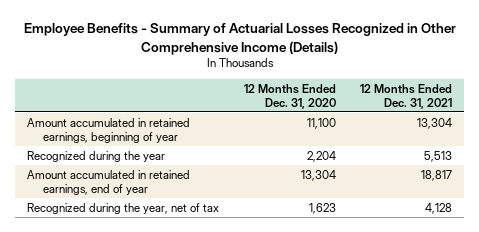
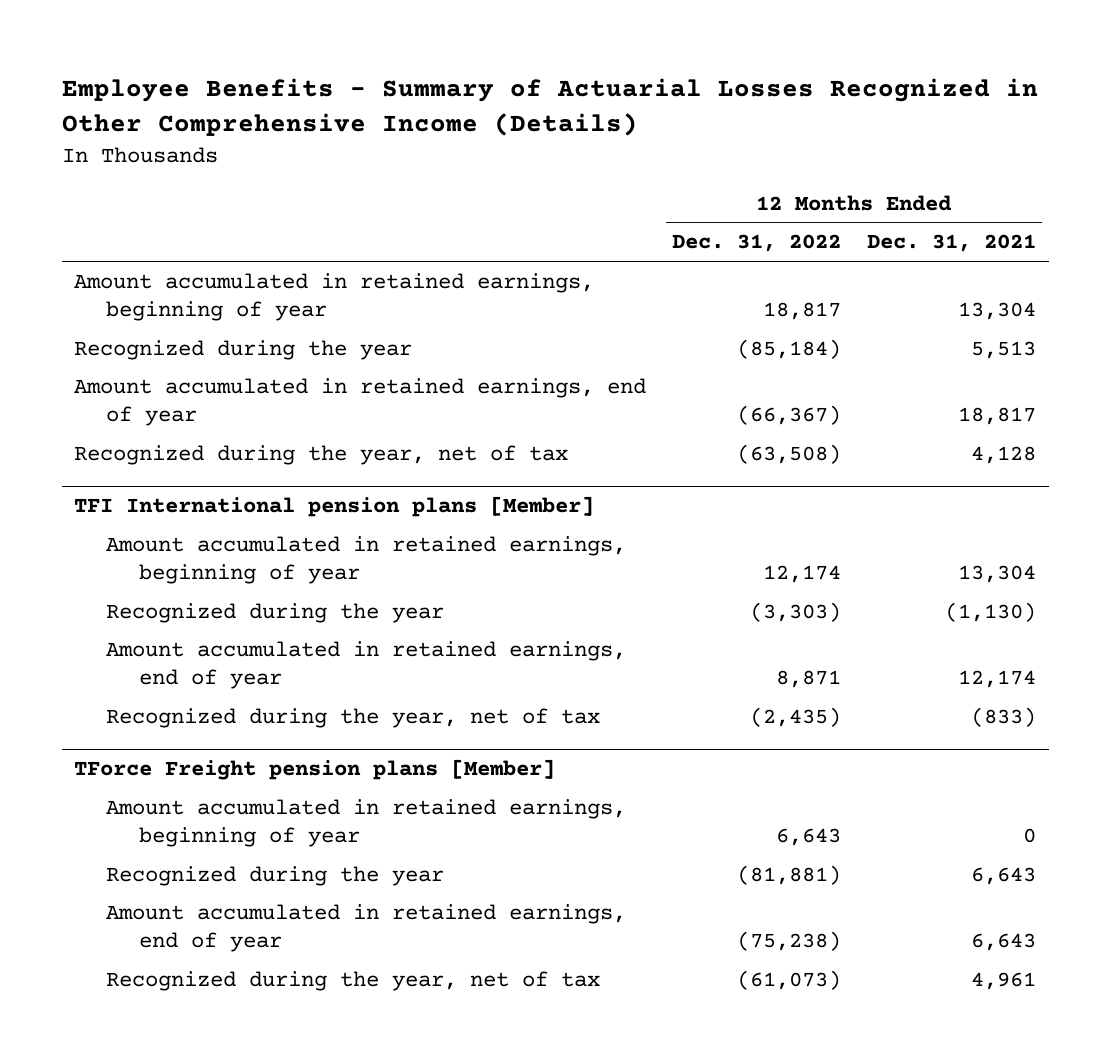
[243,83,336,109] 12 Months Ended Dec. 31, 2020 -> none
none -> [672,234,842,253] Dec. 31, 2022
none -> [74,495,595,517] TFI International pension plans [Member]
none -> [106,535,627,585] Amount accumulated in retained earnings, beginning of year
none -> [106,602,445,623] Recognized during the year
none -> [106,640,627,690] Amount accumulated in retained earnings, end of year
none -> [106,707,601,728] Recognized during the year, net of tax
none -> [74,758,556,780] TForce Freight pension plans [Member]
none -> [106,798,627,848] Amount accumulated in retained earnings, beginning of year
none -> [106,865,445,886] Recognized during the year
none -> [106,903,627,953] Amount accumulated in retained earnings, end of year
none -> [106,970,601,991] Recognized during the year, net of tax

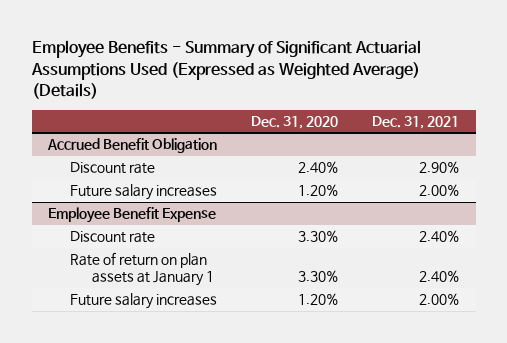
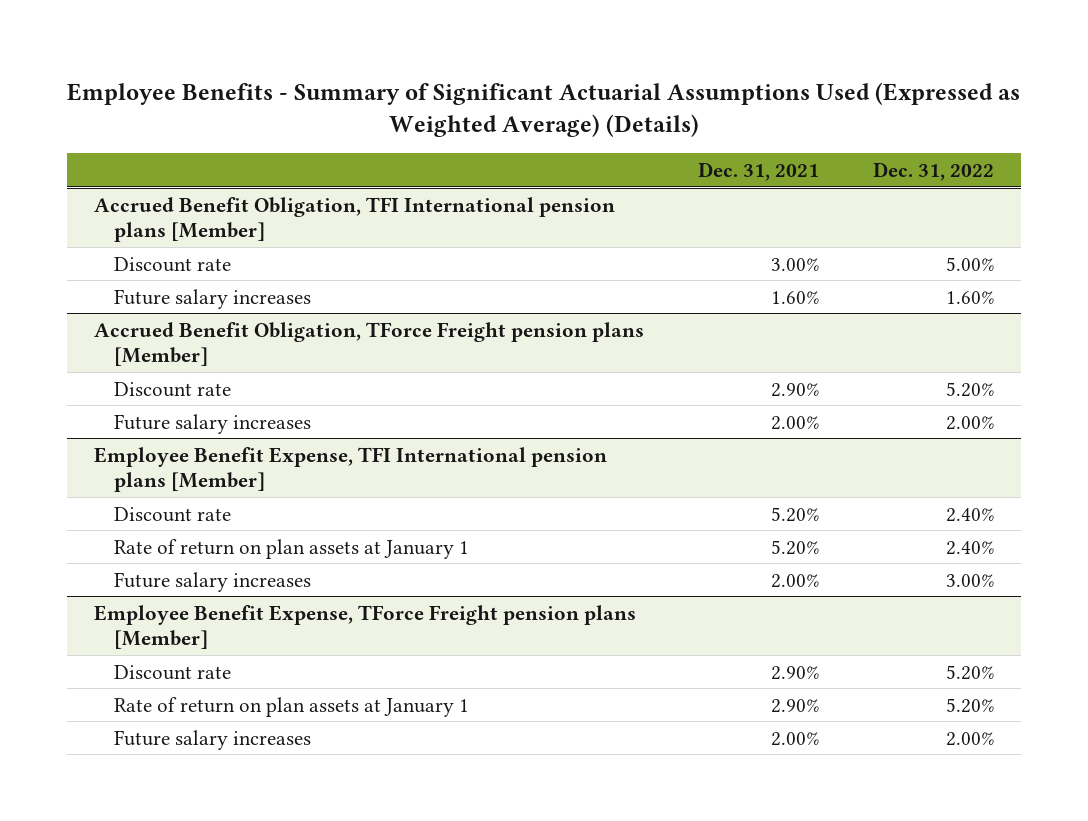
[251,116,339,130] Dec. 31, 2020 -> none
none -> [873,161,995,181] Dec. 31, 2022
[47,138,218,154] Accrued Benefit Obligation -> none
none -> [94,196,616,242] Accrued Benefit Obligation, TFI International pension plans [Member]
none -> [114,256,232,272] Discount rate
none -> [114,288,312,309] Future salary increases
none -> [94,321,645,366] Accrued Benefit Obligation, TForce Freight pension plans [Member]
[48,207,217,224] Employee Benefit Expense -> none
none -> [94,446,608,492] Employee Benefit Expense, TFI International pension plans [Member]
[418,230,459,243] 2.40% -> [771,506,820,522] 5.20%
[418,270,459,283] 2.40% -> [771,539,820,555] 5.20%
none -> [94,604,637,649] Employee Benefit Expense, TForce Freight pension plans [Member]
none -> [114,664,232,680] Discount rate
none -> [114,696,470,717] Rate of return on plan assets at January 1
none -> [114,729,312,750] Future salary increases

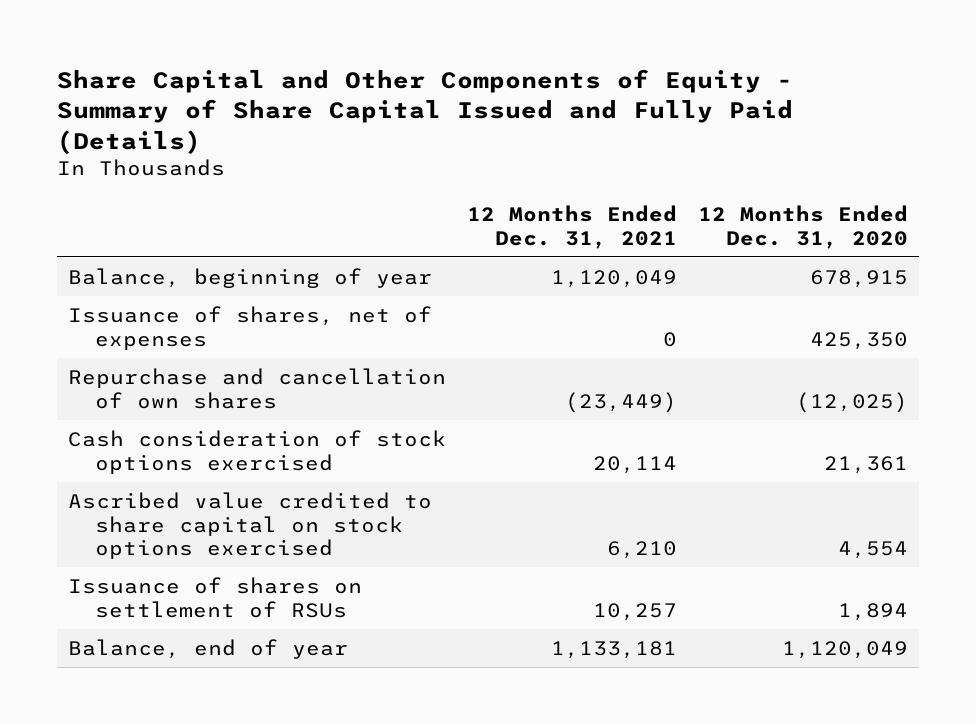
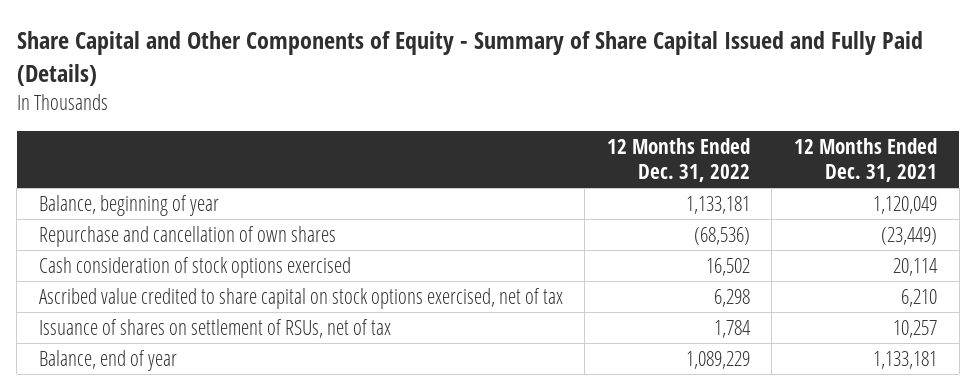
[698,205,909,249] 12 Months Ended Dec. 31, 2020 -> none
none -> [606,137,750,183] 12 Months Ended Dec. 31, 2022
[67,305,432,350] Issuance of shares, net of expenses -> none
[67,491,432,560] Ascribed value credited to share capital on stock options exercised -> [38,287,563,309] Ascribed value credited to share capital on stock options exercised, net of tax
[67,576,362,618] Issuance of shares on settlement of RSUs -> [38,318,391,338] Issuance of shares on settlement of RSUs, net of tax

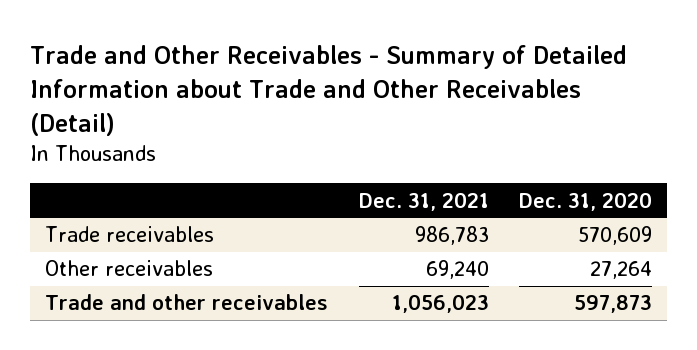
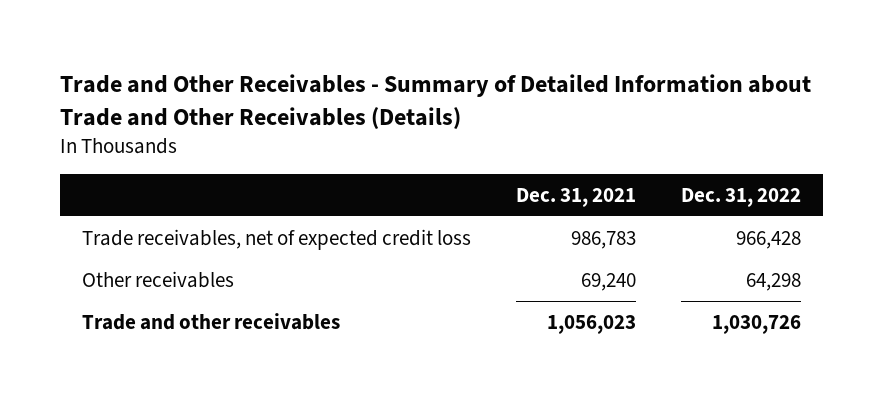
[29,44,627,136] Trade and Other Receivables - Summary of Detailed Information about Trade and Other Receivables (Detail) -> [59,74,811,130] Trade and Other Receivables - Summary of Detailed Information about Trade and Other Receivables (Details)
[519,191,653,211] Dec. 31, 2020 -> none
none -> [680,188,801,208] Dec. 31, 2022
[45,226,215,243] Trade receivables -> [82,228,472,250] Trade receivables, net of expected credit loss

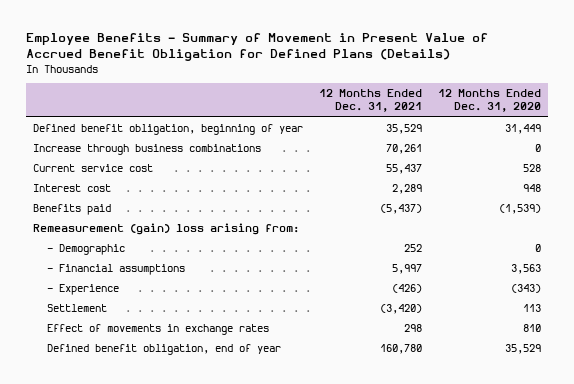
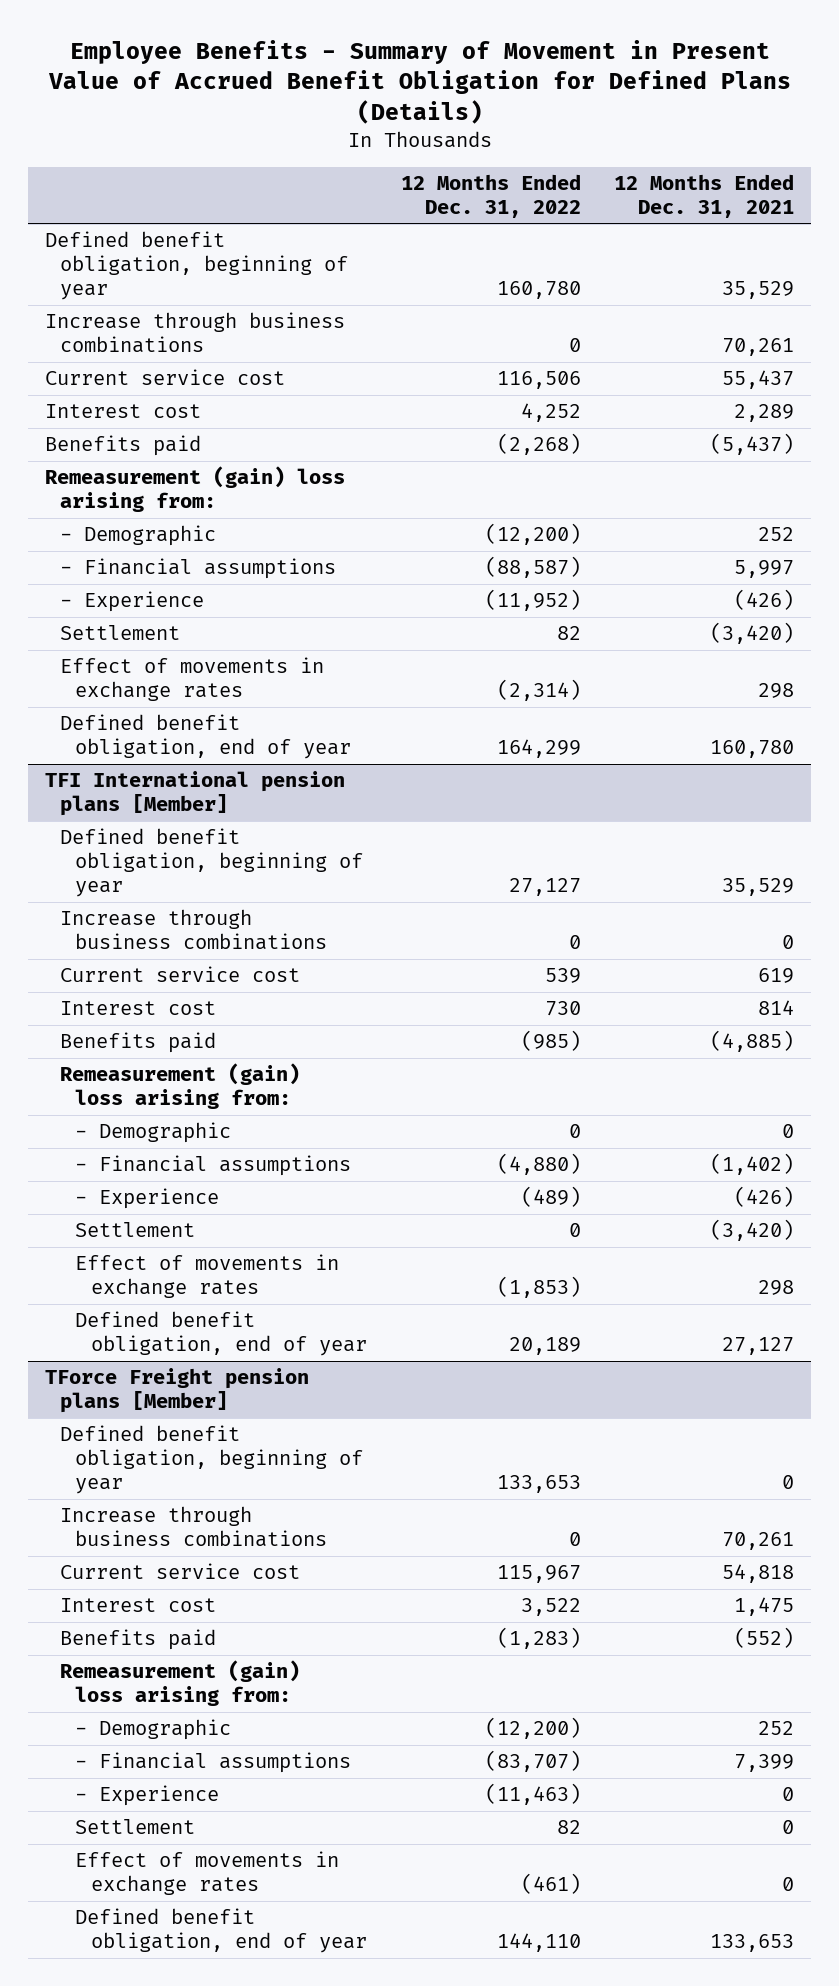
[437,89,541,113] 12 Months Ended Dec. 31, 2020 -> none
none -> [400,173,581,219] 12 Months Ended Dec. 31, 2022
none -> [45,771,346,817] TFI International pension plans [Member]
none -> [60,828,364,898] Defined benefit obligation, beginning of year
none -> [60,909,328,951] Increase through business combinations
none -> [60,966,301,983] Current service cost
none -> [60,1001,217,1016] Interest cost
none -> [60,1032,217,1054] Benefits paid
none -> [60,1063,301,1110] Remeasurement (gain) loss arising from:
none -> [75,1122,232,1144] - Demographic
none -> [75,1155,352,1177] - Financial assumptions
none -> [75,1188,220,1210] - Experience
none -> [75,1222,196,1238] Settlement
none -> [75,1254,340,1299] Effect of movements in exchange rates
none -> [75,1311,367,1357] Defined benefit obligation, end of year
none -> [45,1368,310,1414] TForce Freight pension plans [Member]
none -> [60,1425,364,1495] Defined benefit obligation, beginning of year
none -> [60,1506,328,1548] Increase through business combinations
none -> [60,1563,301,1580] Current service cost
none -> [60,1598,217,1613] Interest cost
none -> [60,1629,217,1651] Benefits paid
none -> [60,1660,301,1707] Remeasurement (gain) loss arising from:
none -> [75,1719,232,1741] - Demographic
none -> [75,1752,352,1774] - Financial assumptions
none -> [75,1785,220,1807] - Experience
none -> [75,1819,196,1835] Settlement
none -> [75,1851,340,1896] Effect of movements in exchange rates
none -> [75,1908,367,1954] Defined benefit obligation, end of year

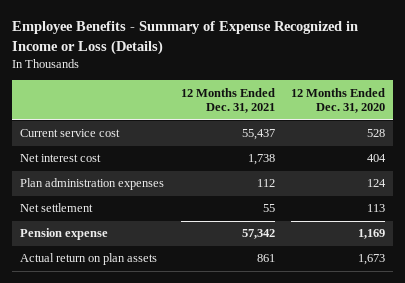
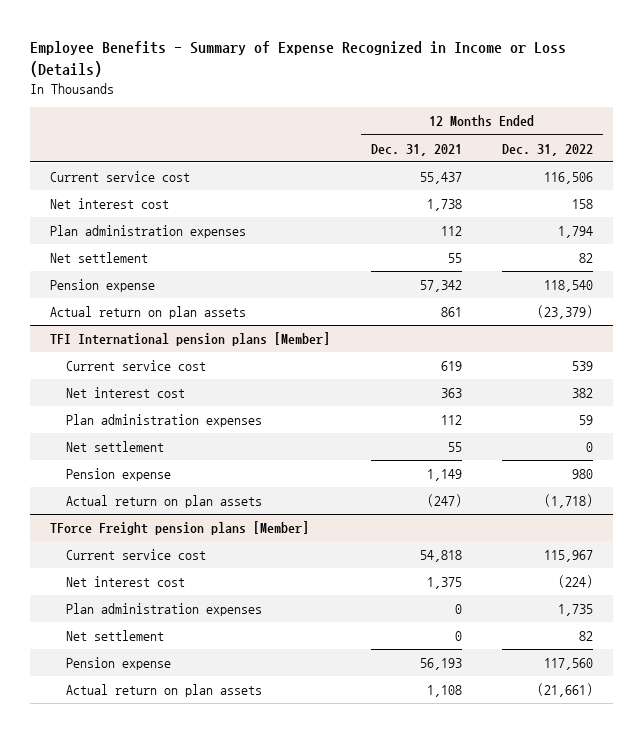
[291,87,386,114] 12 Months Ended Dec. 31, 2020 -> none
none -> [501,143,593,156] Dec. 31, 2022
none -> [50,332,331,347] TFI International pension plans [Member]
none -> [66,360,207,372] Current service cost
none -> [66,387,186,399] Net interest cost
none -> [66,414,263,428] Plan administration expenses
none -> [66,441,165,453] Net settlement
none -> [66,468,172,482] Pension expense
none -> [66,495,263,509] Actual return on plan assets
none -> [50,521,310,536] TForce Freight pension plans [Member]
none -> [66,549,207,561] Current service cost
none -> [66,576,186,588] Net interest cost
none -> [66,603,263,617] Plan administration expenses
none -> [66,630,165,642] Net settlement
none -> [66,657,172,671] Pension expense
none -> [66,684,263,698] Actual return on plan assets

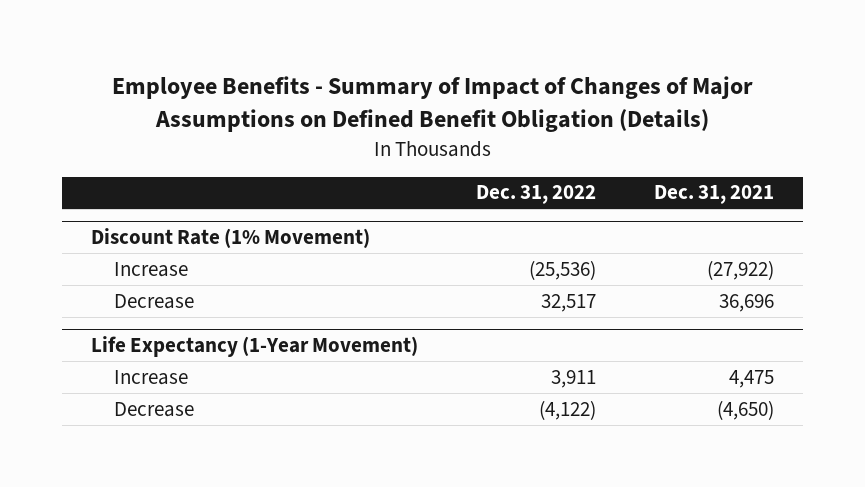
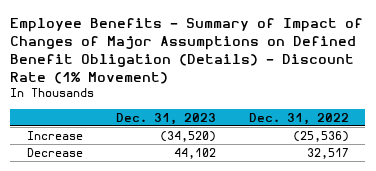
[111,76,753,133] Employee Benefits - Summary of Impact of Changes of Major Assumptions on Defined Benefit Obligation (Details) -> [10,18,364,84] Employee Benefits - Summary of Impact of Changes of Major Assumptions on Defined Benefit Obligation (Details) - Discount Rate (1% Movement)
[654,185,775,205] Dec. 31, 2021 -> none
none -> [115,112,216,125] Dec. 31, 2023
[90,228,370,249] Discount Rate (1% Movement) -> none
[90,336,418,358] Life Expectancy (1-Year Movement) -> none
[113,369,188,385] Increase -> none
[113,401,194,417] Decrease -> none

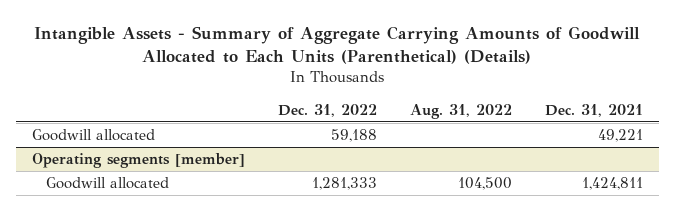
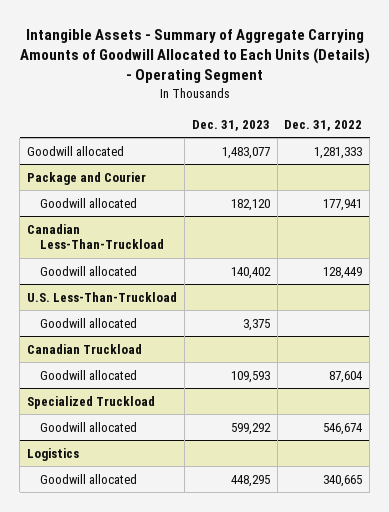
[34,25,641,65] Intangible Assets - Summary of Aggregate Carrying Amounts of Goodwill Allocated to Each Units (Parenthetical) (Details) -> [19,28,370,84] Intangible Assets - Summary of Aggregate Carrying Amounts of Goodwill Allocated to Each Units (Details) - Operating Segment
[409,103,512,119] Aug. 31, 2022 -> none
[544,103,643,117] Dec. 31, 2021 -> none
none -> [191,119,270,131] Dec. 31, 2023
[31,129,155,142] Goodwill allocated -> none
[31,153,245,169] Operating segments [member] -> none
none -> [27,171,147,185] Package and Courier
none -> [40,197,138,208] Goodwill allocated
none -> [27,223,165,250] Canadian Less-Than-Truckload
none -> [40,265,138,276] Goodwill allocated
none -> [27,291,178,302] U.S. Less-Than-Truckload
none -> [40,317,138,328] Goodwill allocated
none -> [27,343,143,354] Canadian Truckload
none -> [40,369,138,380] Goodwill allocated
none -> [27,395,156,409] Specialized Truckload
none -> [40,421,138,432] Goodwill allocated
none -> [27,447,80,461] Logistics
none -> [40,473,138,484] Goodwill allocated

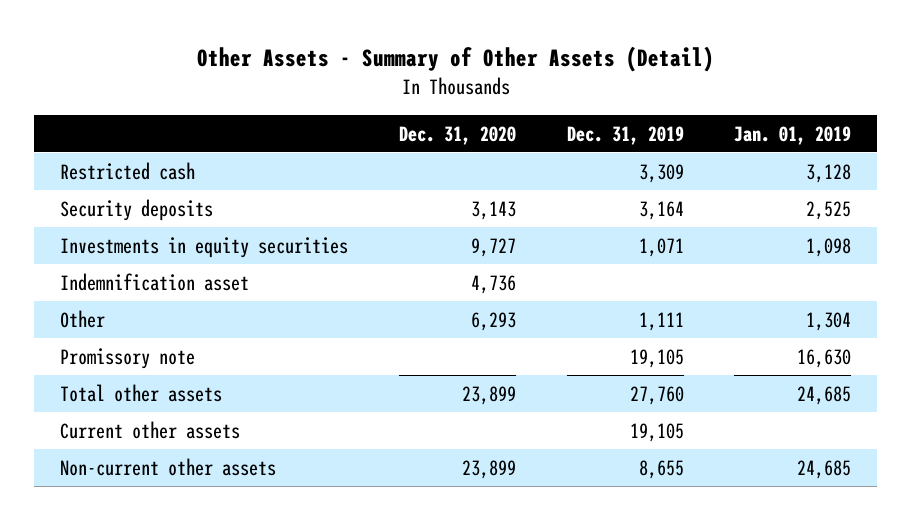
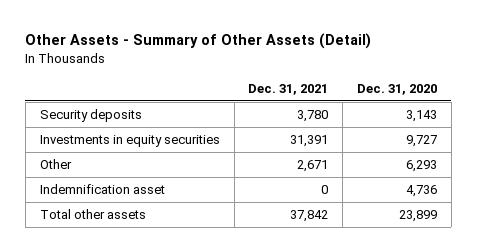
[566,125,684,145] Dec. 31, 2019 -> none
[734,125,852,145] Jan. 01, 2019 -> none
none -> [248,83,329,95] Dec. 31, 2021
[59,161,195,180] Restricted cash -> none
[59,347,195,369] Promissory note -> none
[59,272,249,291] Indemnification asset -> [39,184,165,195] Indemnification asset
[59,420,240,439] Current other assets -> none
[59,457,276,476] Non-current other assets -> none

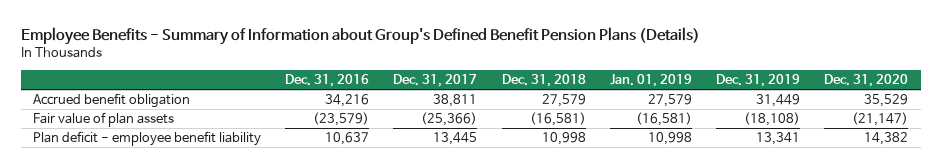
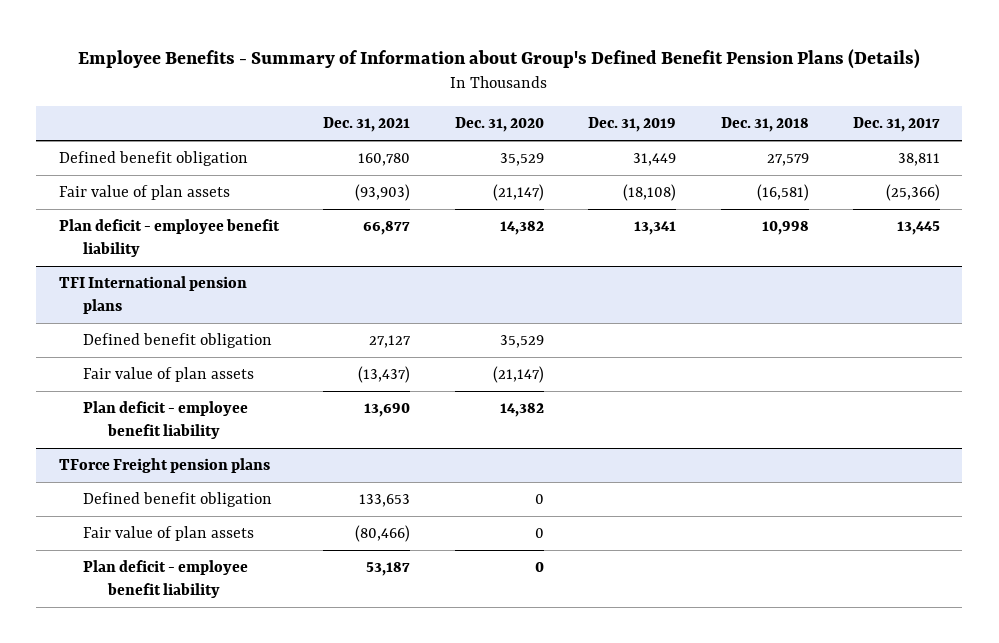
[284,74,369,88] Dec. 31, 2016 -> none
[609,74,692,88] Jan. 01, 2019 -> none
none -> [323,117,411,133] Dec. 31, 2021
[32,93,190,109] Accrued benefit obligation -> [58,151,248,167] Defined benefit obligation
none -> [58,276,247,314] TFI International pension plans
none -> [83,333,273,349] Defined benefit obligation
none -> [83,367,255,383] Fair value of plan assets
none -> [83,401,249,439] Plan deficit - employee benefit liability
none -> [58,458,270,474] TForce Freight pension plans
none -> [83,492,273,508] Defined benefit obligation
none -> [83,526,255,542] Fair value of plan assets
none -> [83,560,249,598] Plan deficit - employee benefit liability

